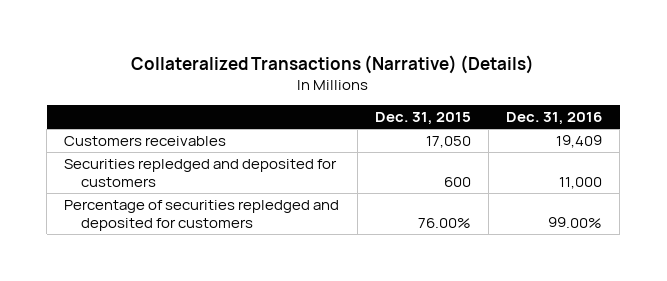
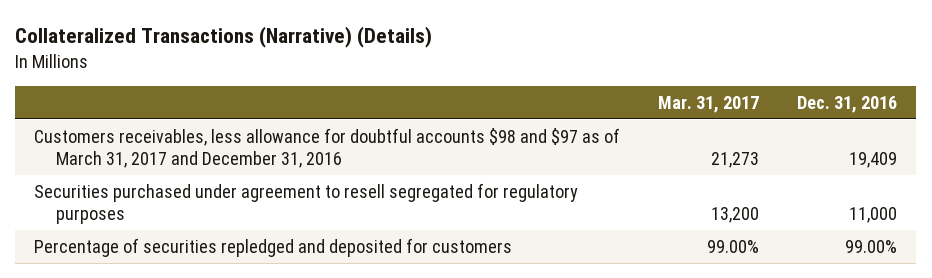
[374,111,471,125] Dec. 31, 2015 -> none
none -> [658,95,760,113] Mar. 31, 2017
[64,136,227,147] Customers receivables -> [34,127,621,168] Customers receivables, less allowance for doubtful accounts $98 and $97 as of March 31, 2017 and December 31, 2016
[64,159,338,187] Securities repledged and deposited for customers -> [34,182,579,224] Securities purchased under agreement to resell segregated for regulatory purposes

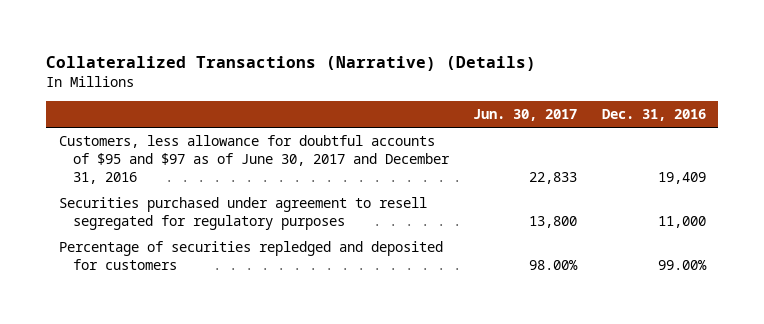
[658,95,760,113] Mar. 31, 2017 -> none
none -> [473,109,578,122] Jun. 30, 2017
[34,127,621,168] Customers receivables, less allowance for doubtful accounts $98 and $97 as of March 31, 2017 and December 31, 2016 -> [58,135,450,185] Customers, less allowance for doubtful accounts of $95 and $97 as of June 30, 2017 and December 31, 2016

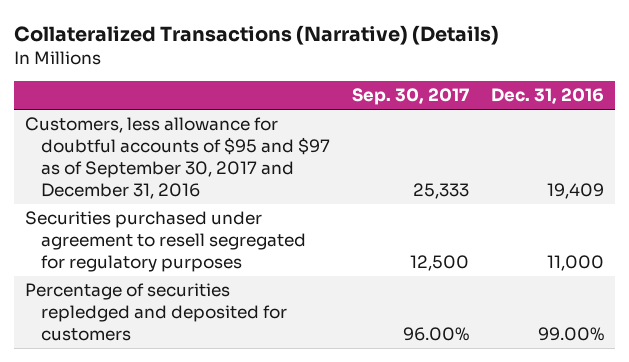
[473,109,578,122] Jun. 30, 2017 -> none
none -> [351,88,469,106] Sep. 30, 2017
[58,135,450,185] Customers, less allowance for doubtful accounts of $95 and $97 as of June 30, 2017 and December 31, 2016 -> [24,117,330,200] Customers, less allowance for doubtful accounts of $95 and $97 as of September 30, 2017 and December 31, 2016

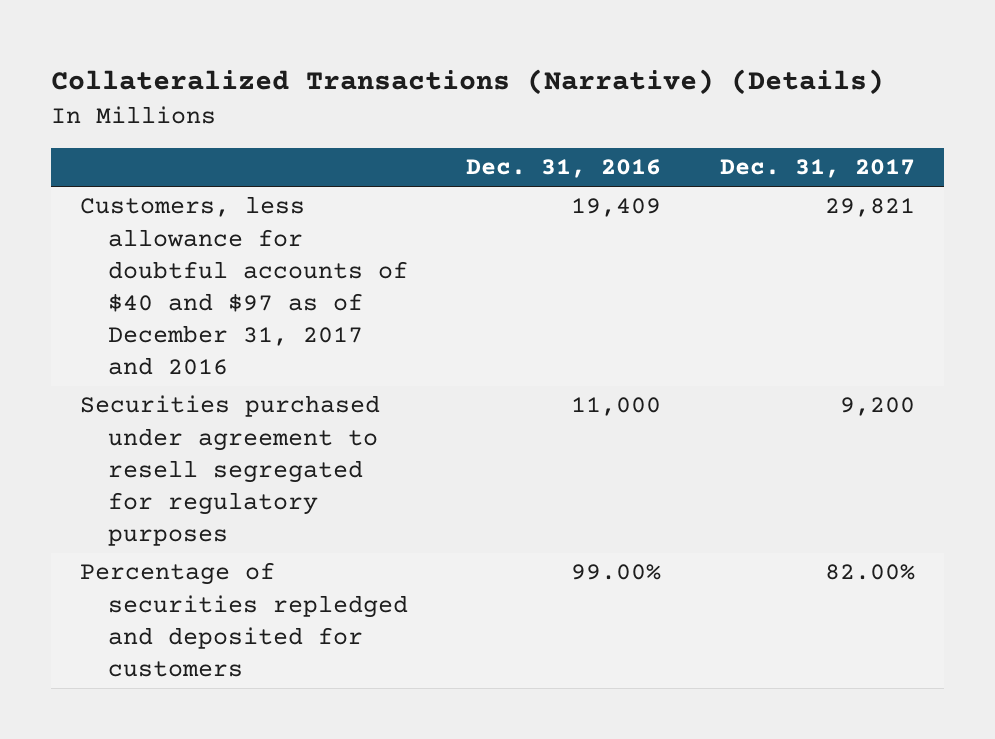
[351,88,469,106] Sep. 30, 2017 -> none
none -> [719,159,915,179] Dec. 31, 2017
[24,117,330,200] Customers, less allowance for doubtful accounts of $95 and $97 as of September 30, 2017 and December 31, 2016 -> [80,196,408,375] Customers, less allowance for doubtful accounts of $40 and $97 as of December 31, 2017 and 2016

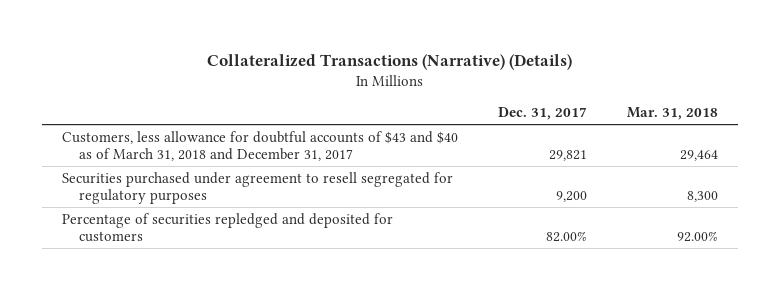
[466,159,662,179] Dec. 31, 2016 -> none
none -> [626,107,718,121] Mar. 31, 2018
[80,196,408,375] Customers, less allowance for doubtful accounts of $40 and $97 as of December 31, 2017 and 2016 -> [62,130,459,162] Customers, less allowance for doubtful accounts of $43 and $40 as of March 31, 2018 and December 31, 2017

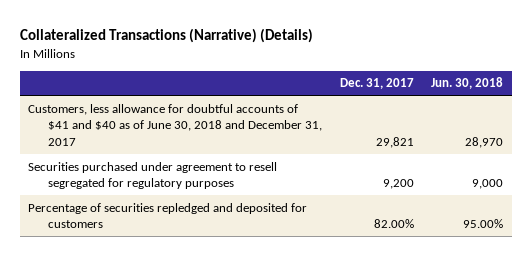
[626,107,718,121] Mar. 31, 2018 -> none
none -> [431,77,504,90] Jun. 30, 2018
[62,130,459,162] Customers, less allowance for doubtful accounts of $43 and $40 as of March 31, 2018 and December 31, 2017 -> [28,103,323,146] Customers, less allowance for doubtful accounts of $41 and $40 as of June 30, 2018 and December 31, 2017

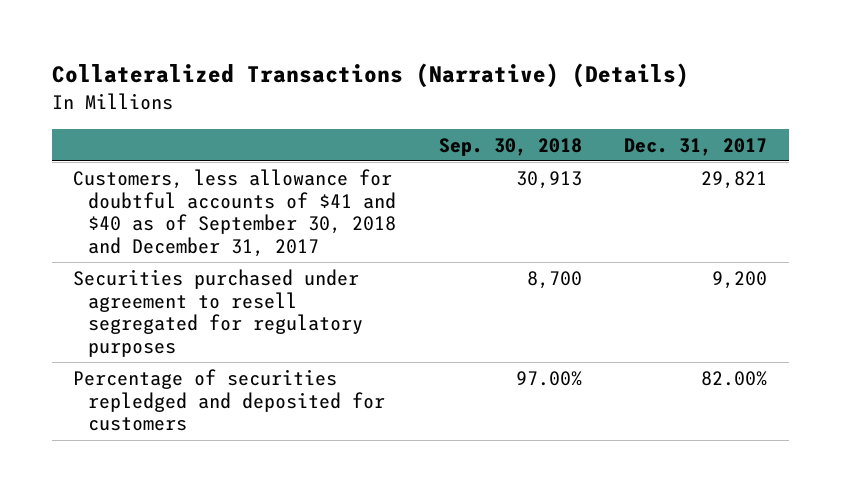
[431,77,504,90] Jun. 30, 2018 -> none
none -> [438,137,582,156] Sep. 30, 2018
[28,103,323,146] Customers, less allowance for doubtful accounts of $41 and $40 as of June 30, 2018 and December 31, 2017 -> [73,168,397,258] Customers, less allowance for doubtful accounts of $41 and $40 as of September 30, 2018 and December 31, 2017

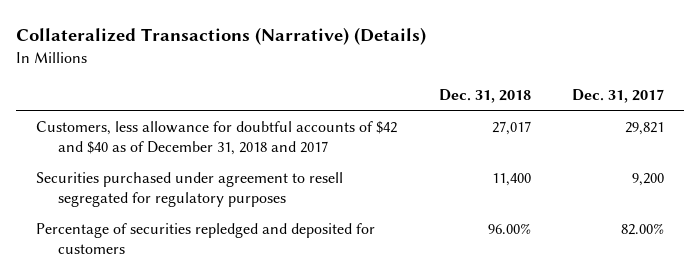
[438,137,582,156] Sep. 30, 2018 -> none
none -> [438,89,531,104] Dec. 31, 2018
[73,168,397,258] Customers, less allowance for doubtful accounts of $41 and $40 as of September 30, 2018 and December 31, 2017 -> [36,120,398,155] Customers, less allowance for doubtful accounts of $42 and $40 as of December 31, 2018 and 2017

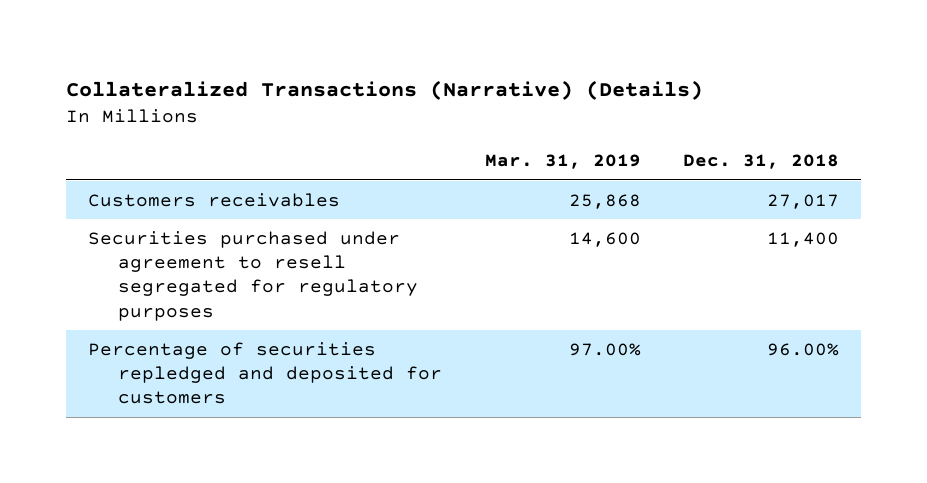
[571,89,664,104] Dec. 31, 2017 -> none
none -> [484,154,641,170] Mar. 31, 2019
[36,120,398,155] Customers, less allowance for doubtful accounts of $42 and $40 as of December 31, 2018 and 2017 -> [87,192,340,207] Customers receivables

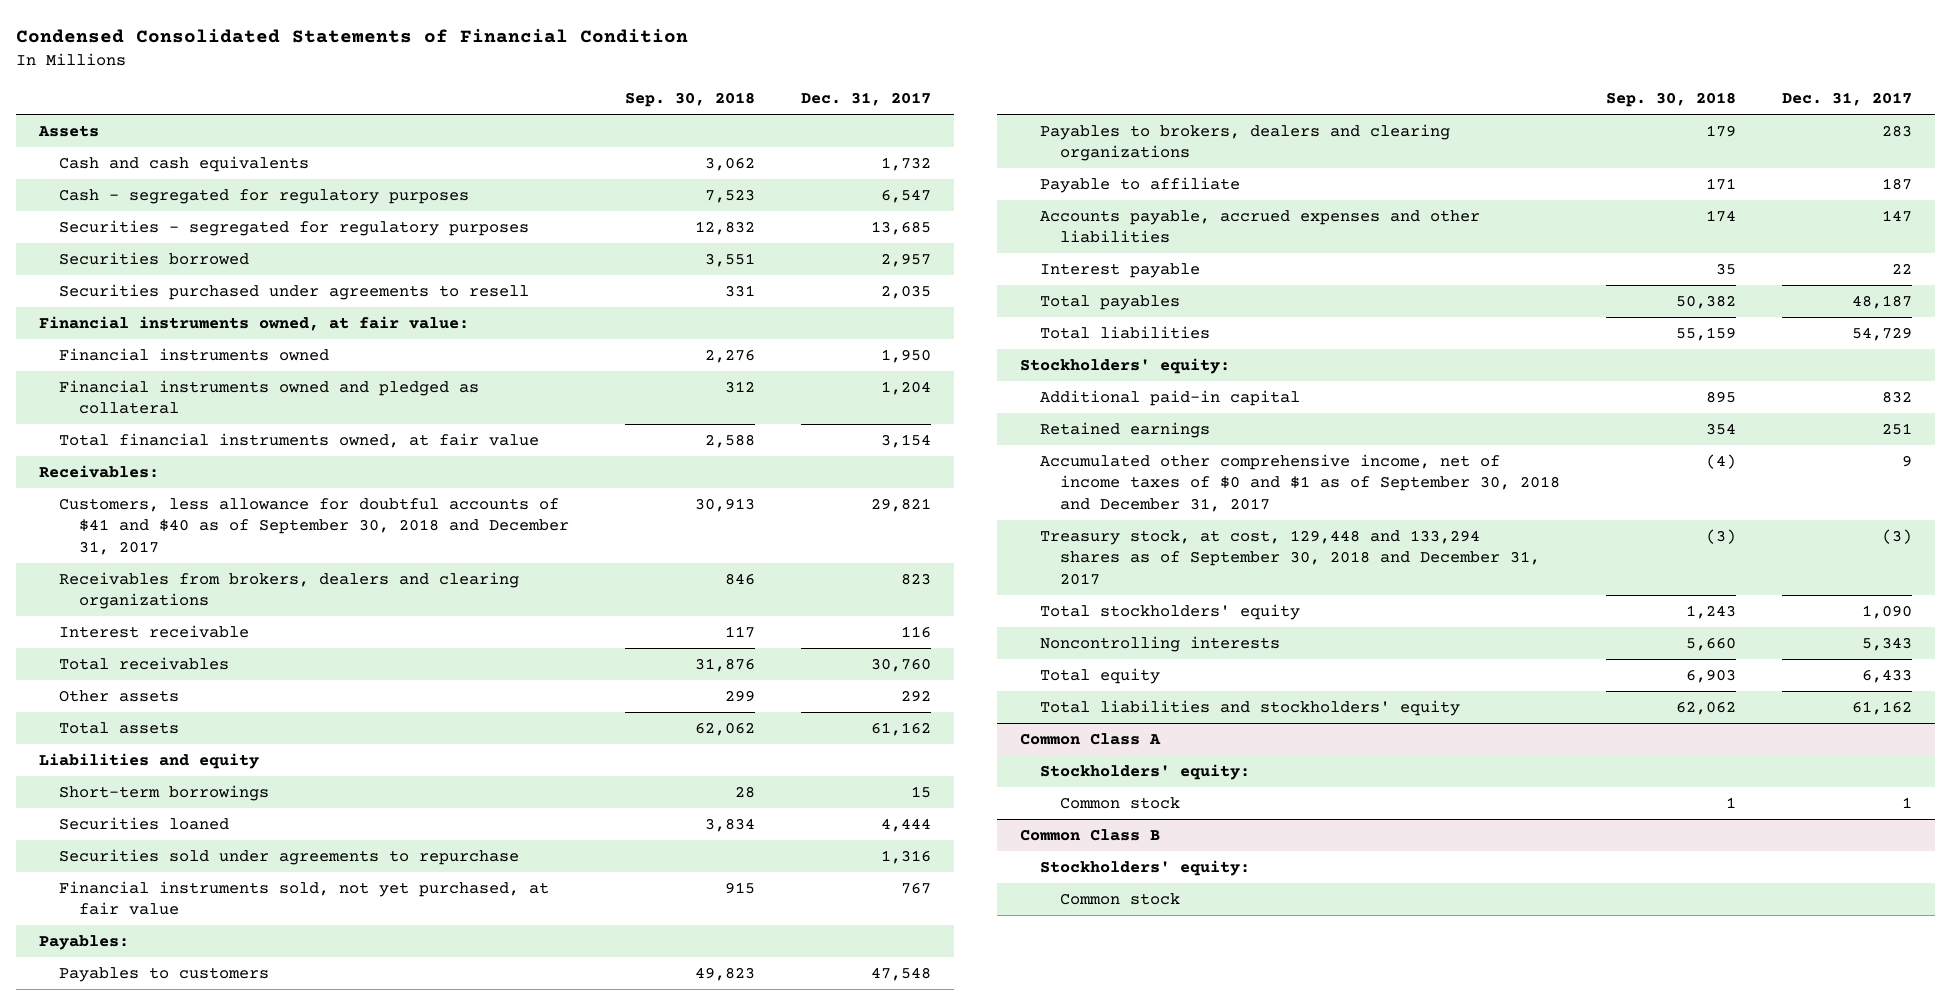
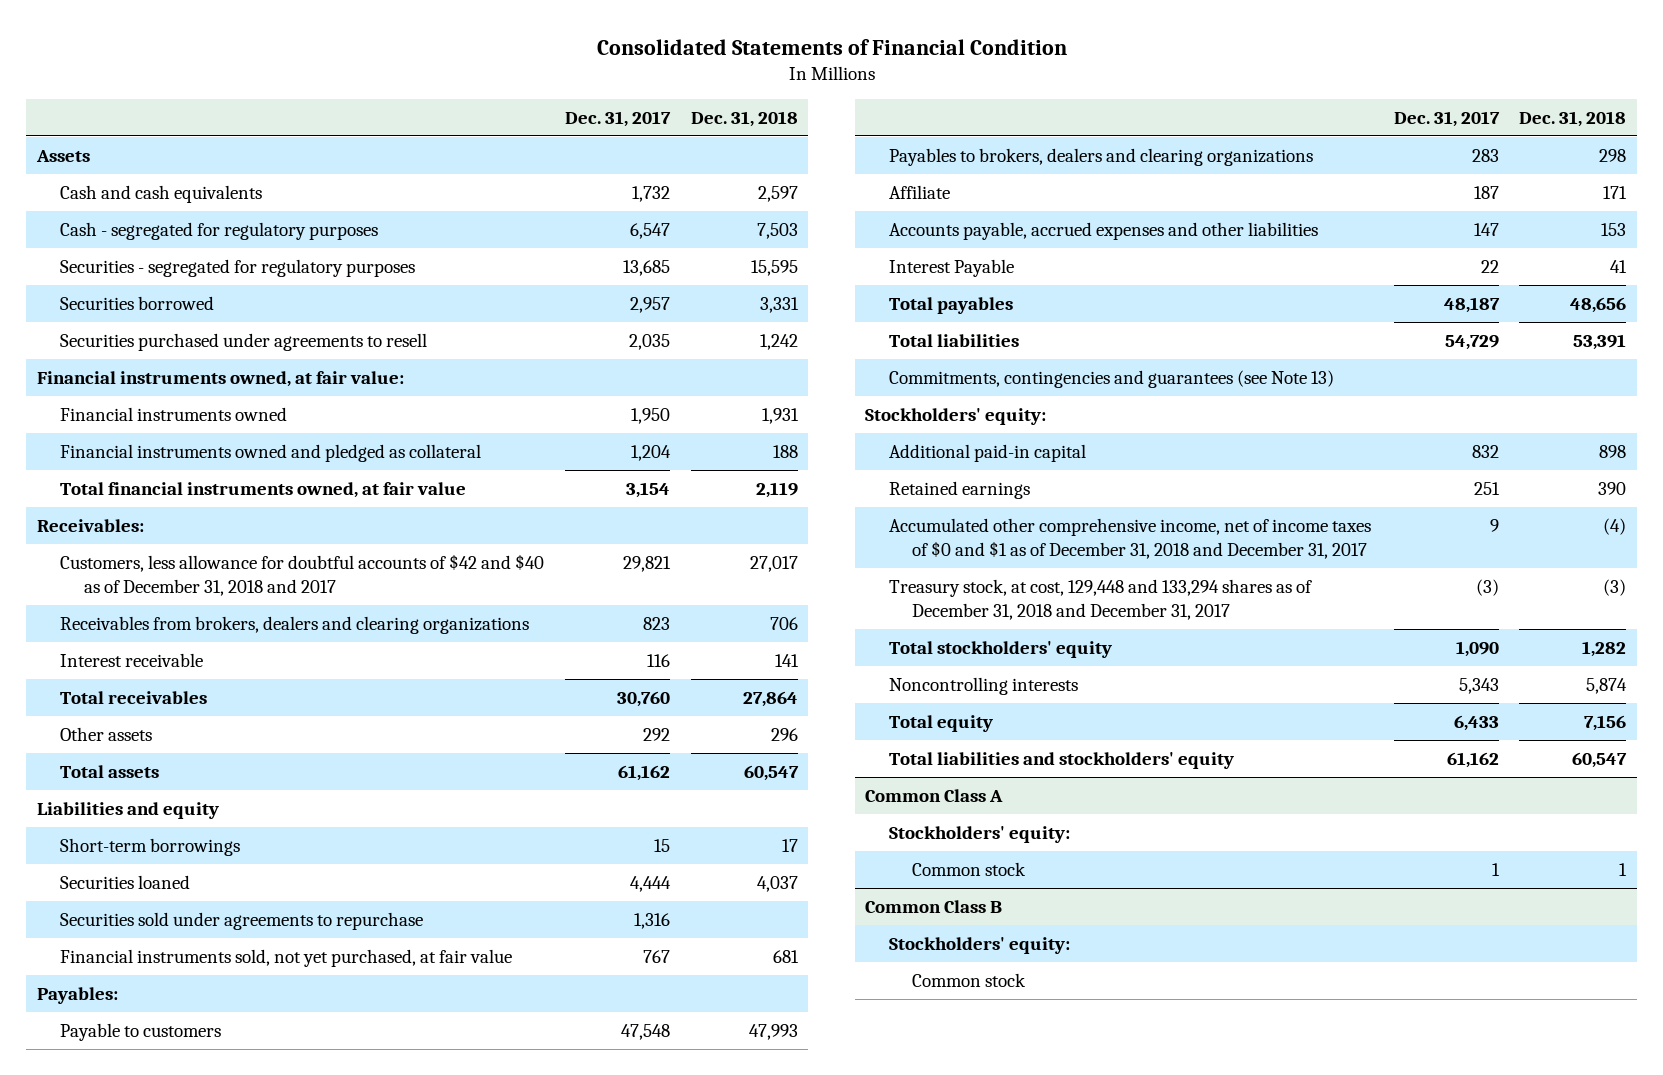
[15,29,688,44] Condensed Consolidated Statements of Financial Condition -> [596,39,1067,56] Consolidated Statements of Financial Condition
[625,92,756,108] Sep. 30, 2018 -> none
none -> [690,110,798,127] Dec. 31, 2018
[58,497,569,555] Customers, less allowance for doubtful accounts of $41 and $40 as of September 30, 2018 and December 31, 2017 -> [60,553,545,596] Customers, less allowance for doubtful accounts of $42 and $40 as of December 31, 2018 and 2017
[58,966,269,982] Payables to customers -> [60,1022,222,1041] Payable to customers
[1040,176,1241,193] Payable to affiliate -> [888,184,950,199] Affiliate
[1040,262,1201,278] Interest payable -> [888,258,1014,277] Interest Payable
none -> [888,369,1334,388] Commitments, contingencies and guarantees (see Note 13)
[1040,453,1561,512] Accumulated other comprehensive income, net of income taxes of $0 and $1 as of September 30, 2018 and December 31, 2017 -> [888,517,1371,559] Accumulated other comprehensive income, net of income taxes of $0 and $1 as of December 31, 2018 and December 31, 2017
[1040,529,1541,585] Treasury stock, at cost, 129,448 and 133,294 shares as of September 30, 2018 and December 31, 2017 -> [888,578,1312,620] Treasury stock, at cost, 129,448 and 133,294 shares as of December 31, 2018 and December 31, 2017

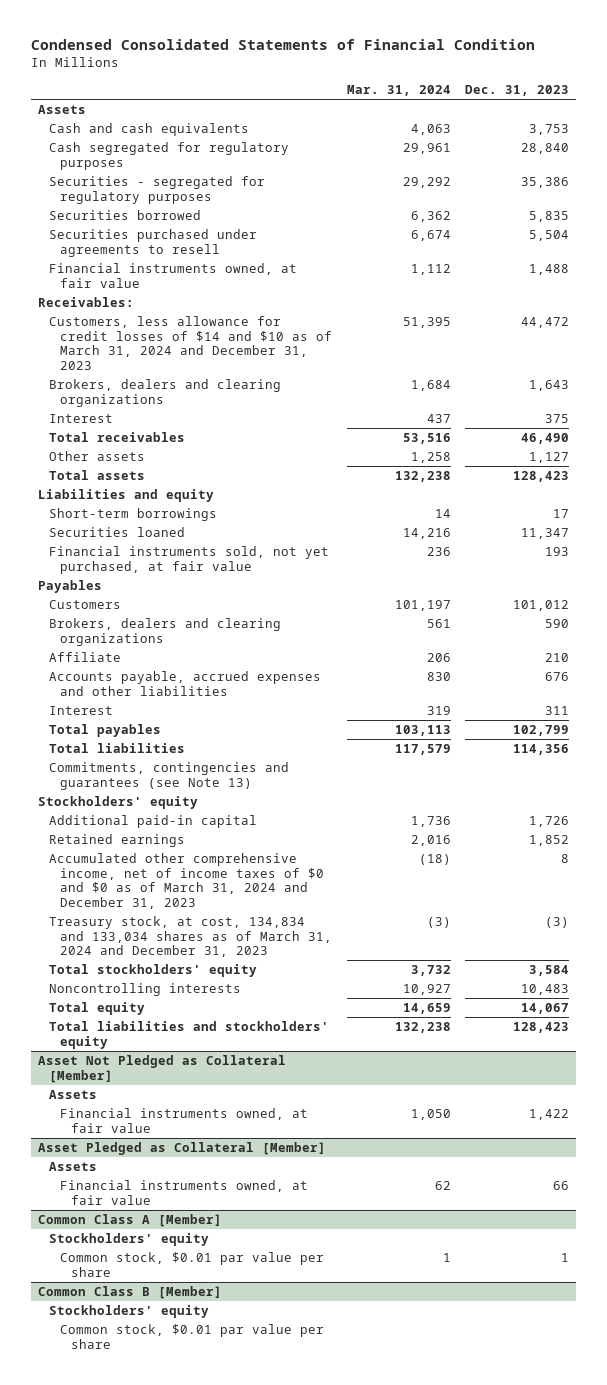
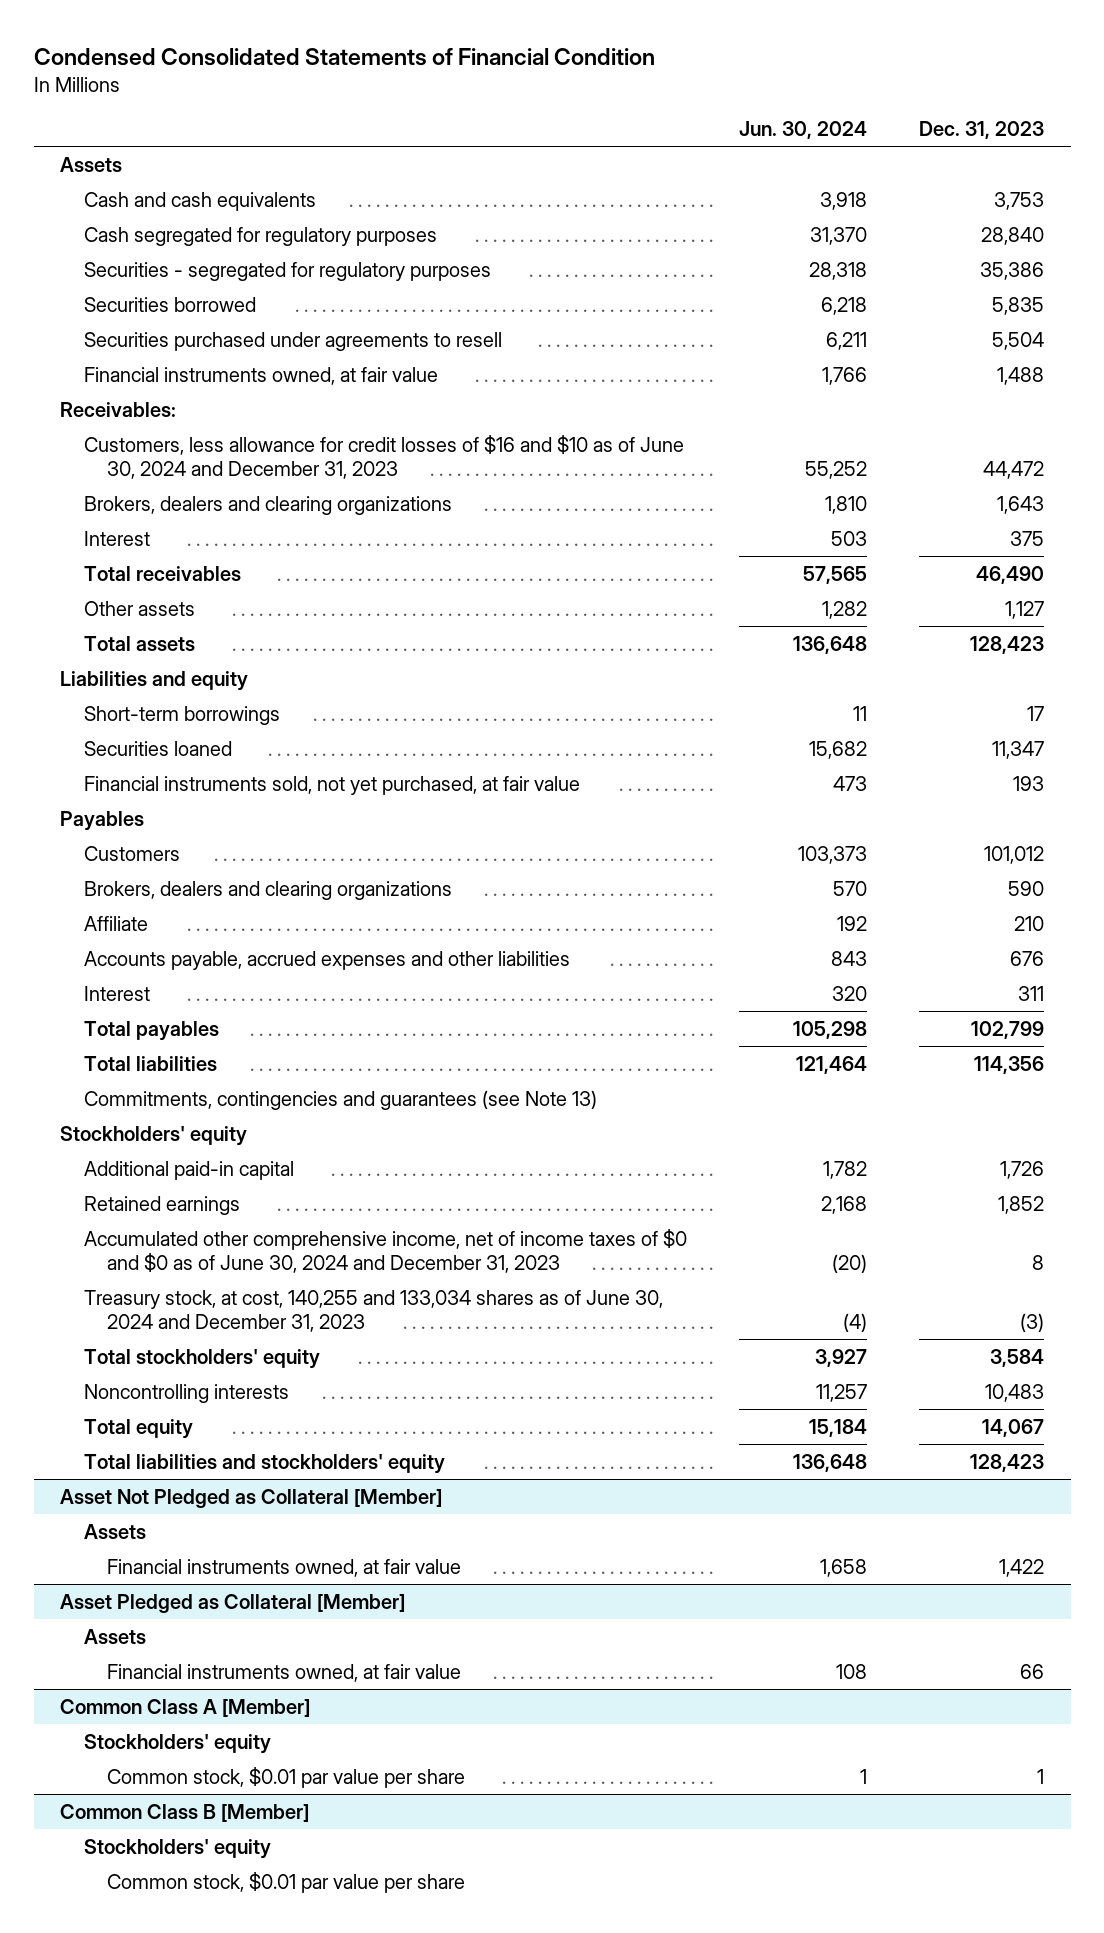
[346,85,451,97] Mar. 31, 2024 -> none
none -> [739,121,868,140] Jun. 30, 2024
[49,316,333,370] Customers, less allowance for credit losses of $14 and $10 as of March 31, 2024 and December 31, 2023 -> [83,434,684,480] Customers, less allowance for credit losses of $16 and $10 as of June 30, 2024 and December 31, 2023
[49,853,325,909] Accumulated other comprehensive income, net of income taxes of $0 and $0 as of March 31, 2024 and December 31, 2023 -> [83,1228,687,1274] Accumulated other comprehensive income, net of income taxes of $0 and $0 as of June 30, 2024 and December 31, 2023
[49,916,333,958] Treasury stock, at cost, 134,834 and 133,034 shares as of March 31, 2024 and December 31, 2023 -> [83,1289,663,1333] Treasury stock, at cost, 140,255 and 133,034 shares as of June 30, 2024 and December 31, 2023

